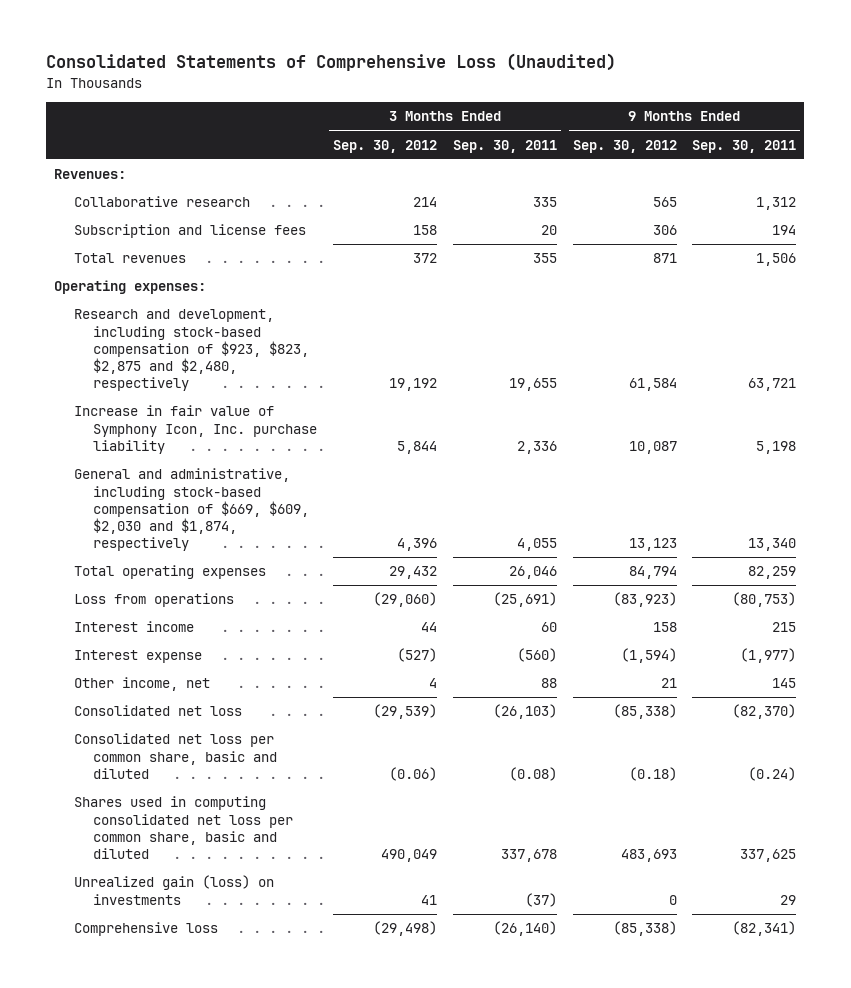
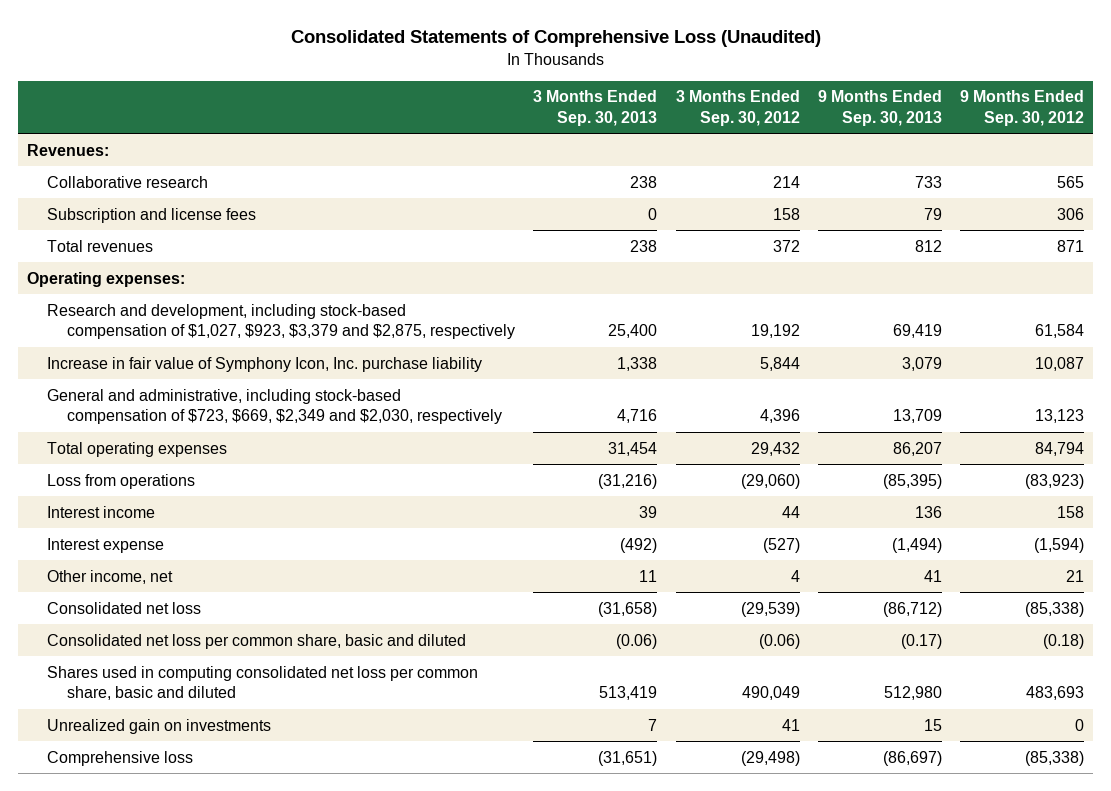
[452,139,557,153] Sep. 30, 2011 -> none
[692,139,797,153] Sep. 30, 2011 -> none
none -> [533,90,658,126] 3 Months Ended Sep. 30, 2013
none -> [817,90,942,126] 9 Months Ended Sep. 30, 2013
[73,309,310,392] Research and development, including stock-based compensation of $923, $823, $2,875 and $2,480, respectively -> [47,303,515,340] Research and development, including stock-based compensation of $1,027, $923, $3,379 and $2,875, respectively
[73,468,310,552] General and administrative, including stock-based compensation of $669, $609, $2,030 and $1,874, respectively -> [47,388,502,425] General and administrative, including stock-based compensation of $723, $669, $2,349 and $2,030, respectively
[73,875,274,905] Unrealized gain (loss) on investments -> [47,718,272,734] Unrealized gain on investments

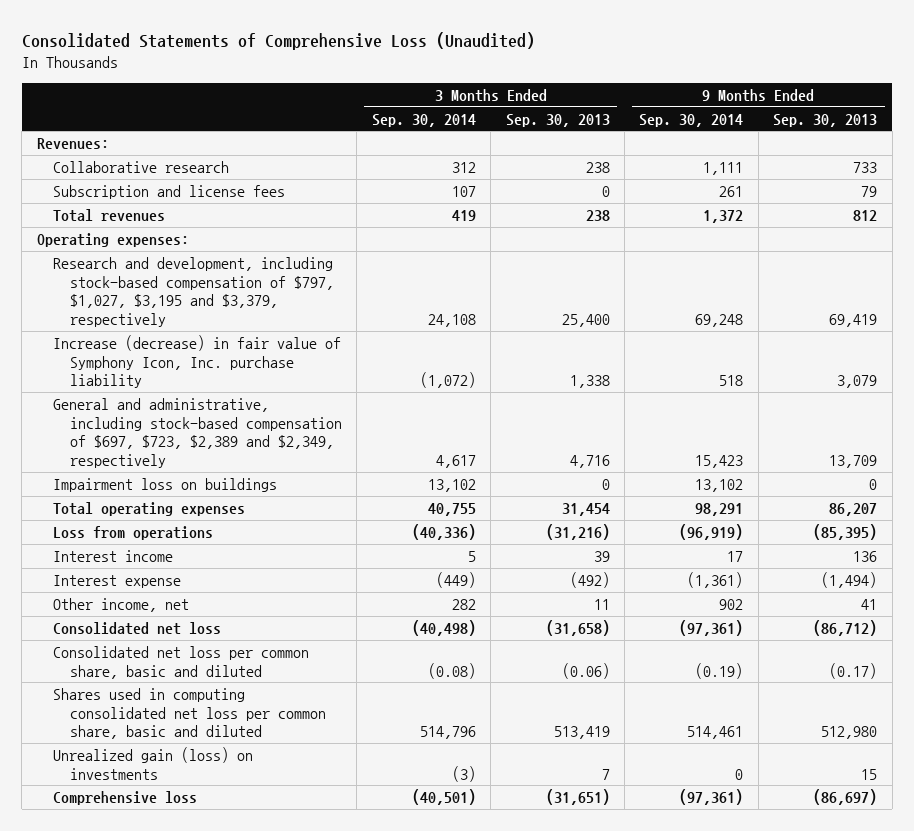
[675,90,800,126] 3 Months Ended Sep. 30, 2012 -> none
[960,90,1085,126] 9 Months Ended Sep. 30, 2012 -> none
none -> [371,113,476,127] Sep. 30, 2014
none -> [639,113,744,127] Sep. 30, 2014
[47,303,515,340] Research and development, including stock-based compensation of $1,027, $923, $3,379 and $2,875, respectively -> [53,256,334,328] Research and development, including stock-based compensation of $797, $1,027, $3,195 and $3,379, respectively
[47,356,483,372] Increase in fair value of Symphony Icon, Inc. purchase liability -> [53,334,342,389] Increase (decrease) in fair value of Symphony Icon, Inc. purchase liability
[47,388,502,425] General and administrative, including stock-based compensation of $723, $669, $2,349 and $2,030, respectively -> [53,397,342,469] General and administrative, including stock-based compensation of $697, $723, $2,389 and $2,349, respectively
none -> [53,477,278,492] Impairment loss on buildings
[47,718,272,734] Unrealized gain on investments -> [53,746,254,780] Unrealized gain (loss) on investments

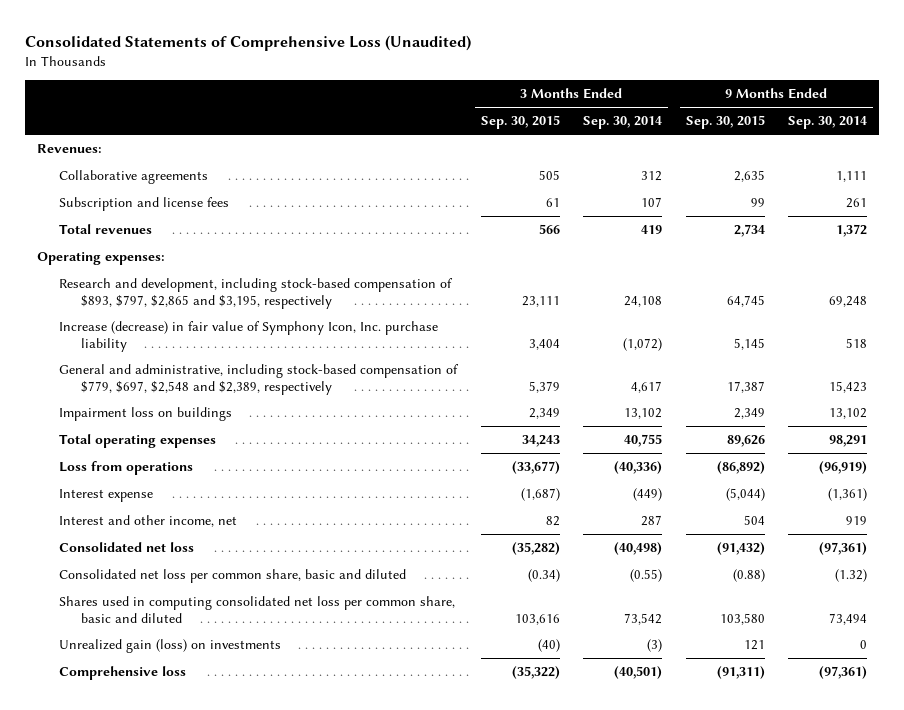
[505,113,610,127] Sep. 30, 2013 -> none
[773,113,878,127] Sep. 30, 2013 -> none
none -> [480,115,560,130] Sep. 30, 2015
none -> [685,115,765,130] Sep. 30, 2015
[53,160,230,173] Collaborative research -> [59,169,209,184] Collaborative agreements
[53,256,334,328] Research and development, including stock-based compensation of $797, $1,027, $3,195 and $3,379, respectively -> [59,277,454,309] Research and development, including stock-based compensation of $893, $797, $2,865 and $3,195, respectively
[53,397,342,469] General and administrative, including stock-based compensation of $697, $723, $2,389 and $2,349, respectively -> [59,363,460,395] General and administrative, including stock-based compensation of $779, $697, $2,548 and $2,389, respectively
[53,549,174,562] Interest income -> none
[53,597,190,612] Other income, net -> [59,514,238,527] Interest and other income, net
[451,598,476,610] 282 -> [641,514,663,526] 287
[719,598,744,610] 902 -> [846,515,868,525] 919
[427,662,476,679] (0.08) -> [630,568,663,582] (0.55)
[695,662,744,679] (0.19) -> [835,568,868,582] (1.32)
[419,726,476,740] 514,796 -> [624,612,663,625] 73,542
[687,726,744,740] 514,461 -> [829,612,868,625] 73,494

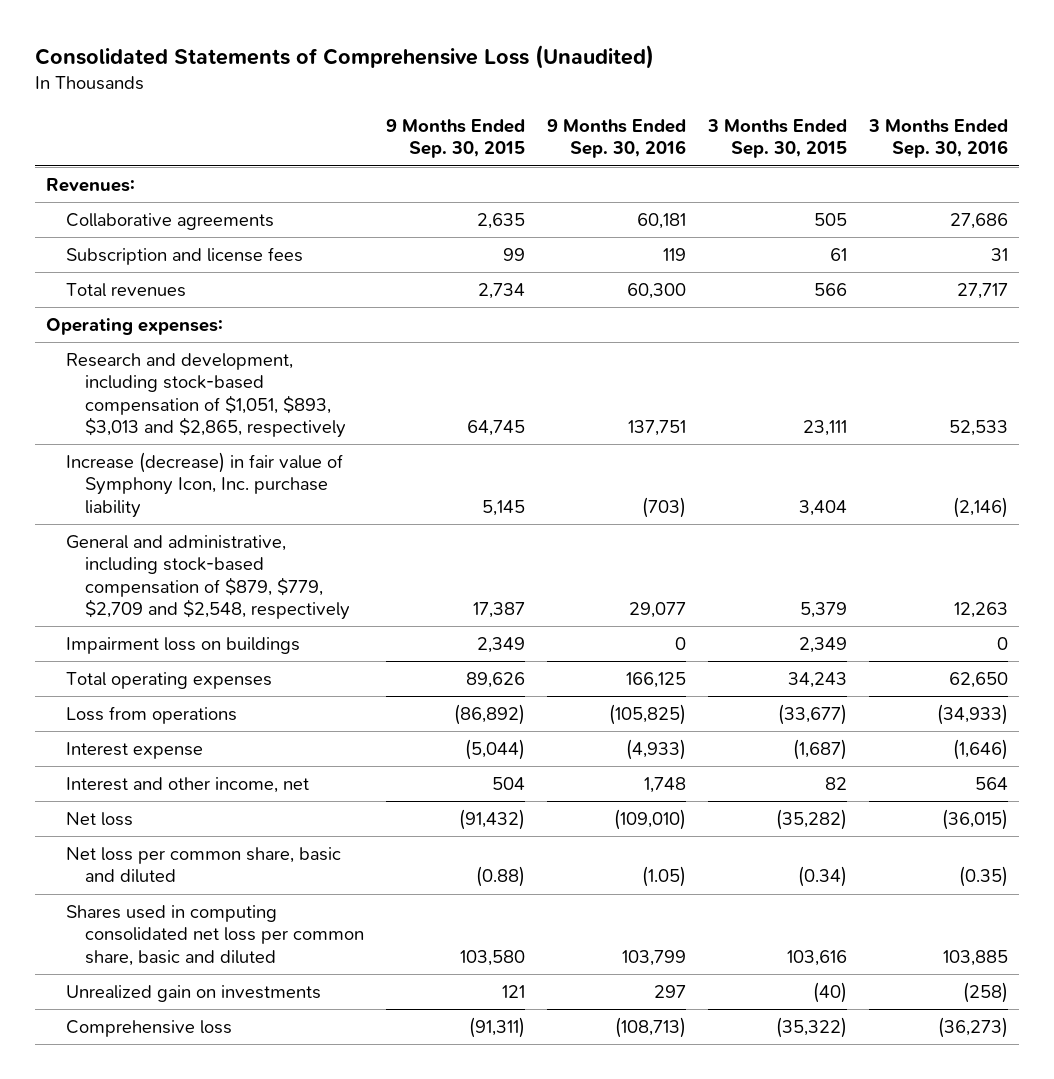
[583,116,663,130] Sep. 30, 2014 -> none
[788,116,868,130] Sep. 30, 2014 -> none
none -> [547,119,687,159] 9 Months Ended Sep. 30, 2016
none -> [867,119,1008,159] 3 Months Ended Sep. 30, 2016
[59,277,454,309] Research and development, including stock-based compensation of $893, $797, $2,865 and $3,195, respectively -> [65,353,347,438] Research and development, including stock-based compensation of $1,051, $893, $3,013 and $2,865, respectively
[59,363,460,395] General and administrative, including stock-based compensation of $779, $697, $2,548 and $2,389, respectively -> [65,535,351,620] General and administrative, including stock-based compensation of $879, $779, $2,709 and $2,548, respectively
[59,541,195,552] Consolidated net loss -> [65,812,133,827] Net loss
[59,568,407,583] Consolidated net loss per common share, basic and diluted -> [65,847,341,884] Net loss per common share, basic and diluted
[59,638,282,653] Unrealized gain (loss) on investments -> [65,985,321,1003] Unrealized gain on investments

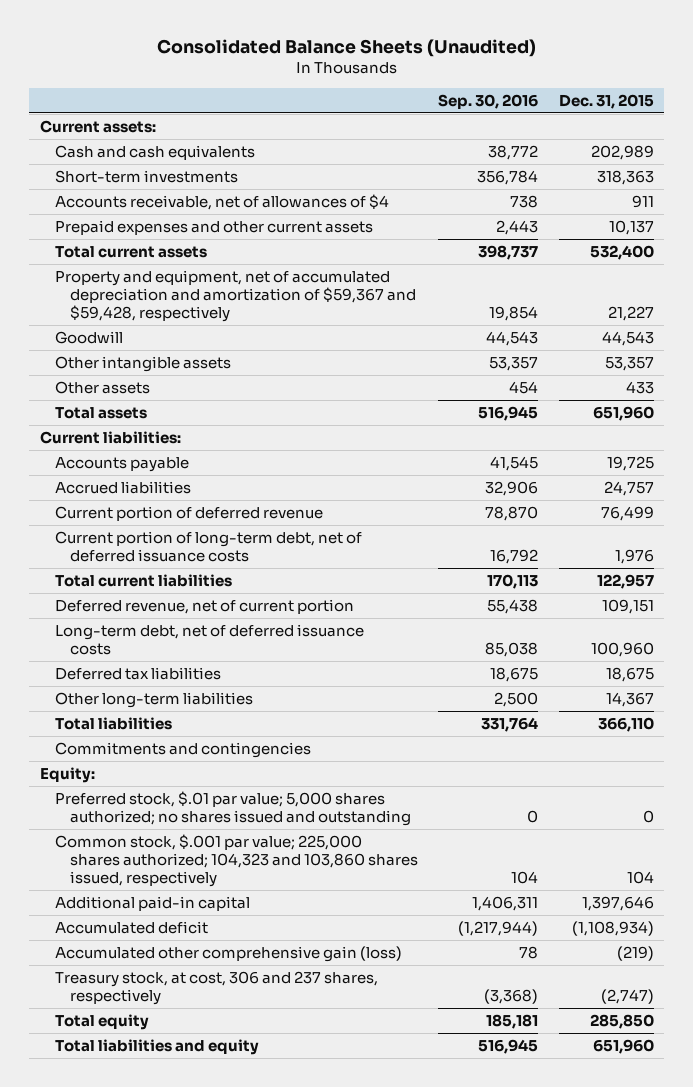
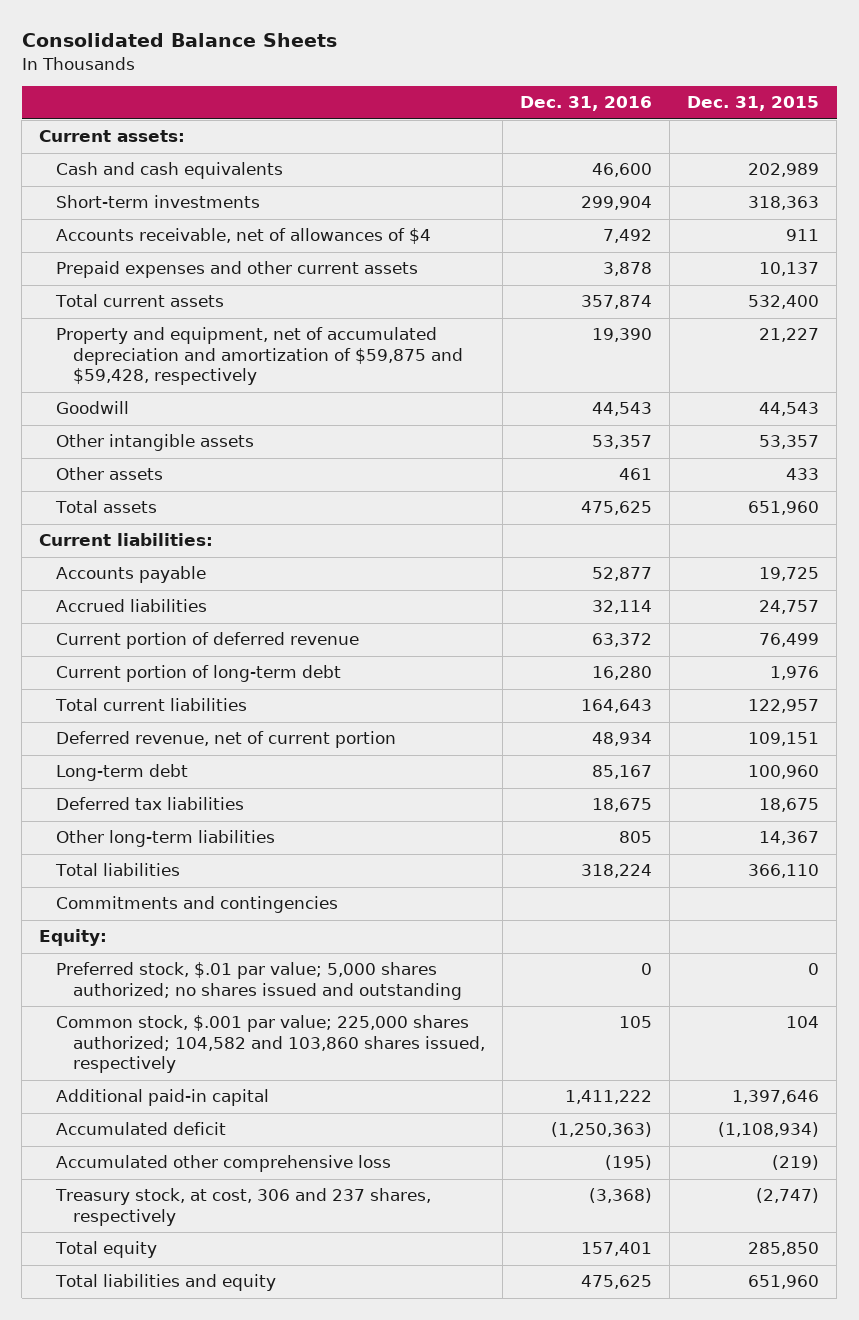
[156,38,536,57] Consolidated Balance Sheets (Unaudited) -> [21,33,337,48] Consolidated Balance Sheets
[438,93,539,109] Sep. 30, 2016 -> none
none -> [520,96,653,112] Dec. 31, 2016
[54,269,416,322] Property and equipment, net of accumulated depreciation and amortization of $59,367 and $59,428, respectively -> [56,327,464,386] Property and equipment, net of accumulated depreciation and amortization of $59,875 and $59,428, respectively
[54,530,362,562] Current portion of long-term debt, net of deferred issuance costs -> [56,665,342,683] Current portion of long-term debt
[54,623,364,655] Long-term debt, net of deferred issuance costs -> [56,764,189,782] Long-term debt
[54,833,418,887] Common stock, $.001 par value; 225,000 shares authorized; 104,323 and 103,860 shares issued, respectively -> [56,1015,486,1074] Common stock, $.001 par value; 225,000 shares authorized; 104,582 and 103,860 shares issued, respectively
[54,945,402,962] Accumulated other comprehensive gain (loss) -> [56,1155,392,1173] Accumulated other comprehensive loss

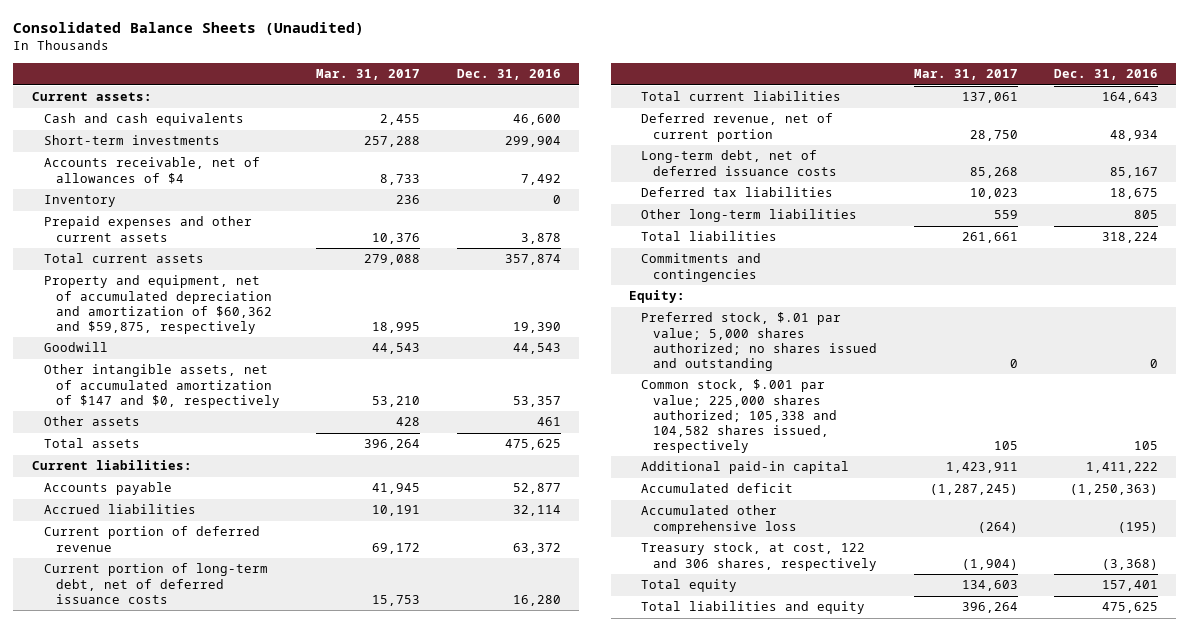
[21,33,337,48] Consolidated Balance Sheets -> [13,22,365,36] Consolidated Balance Sheets (Unaudited)
[687,96,820,112] Dec. 31, 2015 -> none
none -> [316,69,421,81] Mar. 31, 2017
none -> [43,195,116,208] Inventory
[56,327,464,386] Property and equipment, net of accumulated depreciation and amortization of $59,875 and $59,428, respectively -> [43,275,272,334] Property and equipment, net of accumulated depreciation and amortization of $60,362 and $59,875, respectively
[56,434,255,452] Other intangible assets -> [43,364,280,408] Other intangible assets, net of accumulated amortization of $147 and $0, respectively
[56,665,342,683] Current portion of long-term debt -> [43,563,268,604] Current portion of long-term debt, net of deferred issuance costs
[56,764,189,782] Long-term debt -> [641,150,838,176] Long-term debt, net of deferred issuance costs
[56,1015,486,1074] Common stock, $.001 par value; 225,000 shares authorized; 104,582 and 103,860 shares issued, respectively -> [641,379,838,453] Common stock, $.001 par value; 225,000 shares authorized; 105,338 and 104,582 shares issued, respectively
[55,1188,432,1226] Treasury stock, at cost, 306 and 237 shares, respectively -> [641,542,878,571] Treasury stock, at cost, 122 and 306 shares, respectively

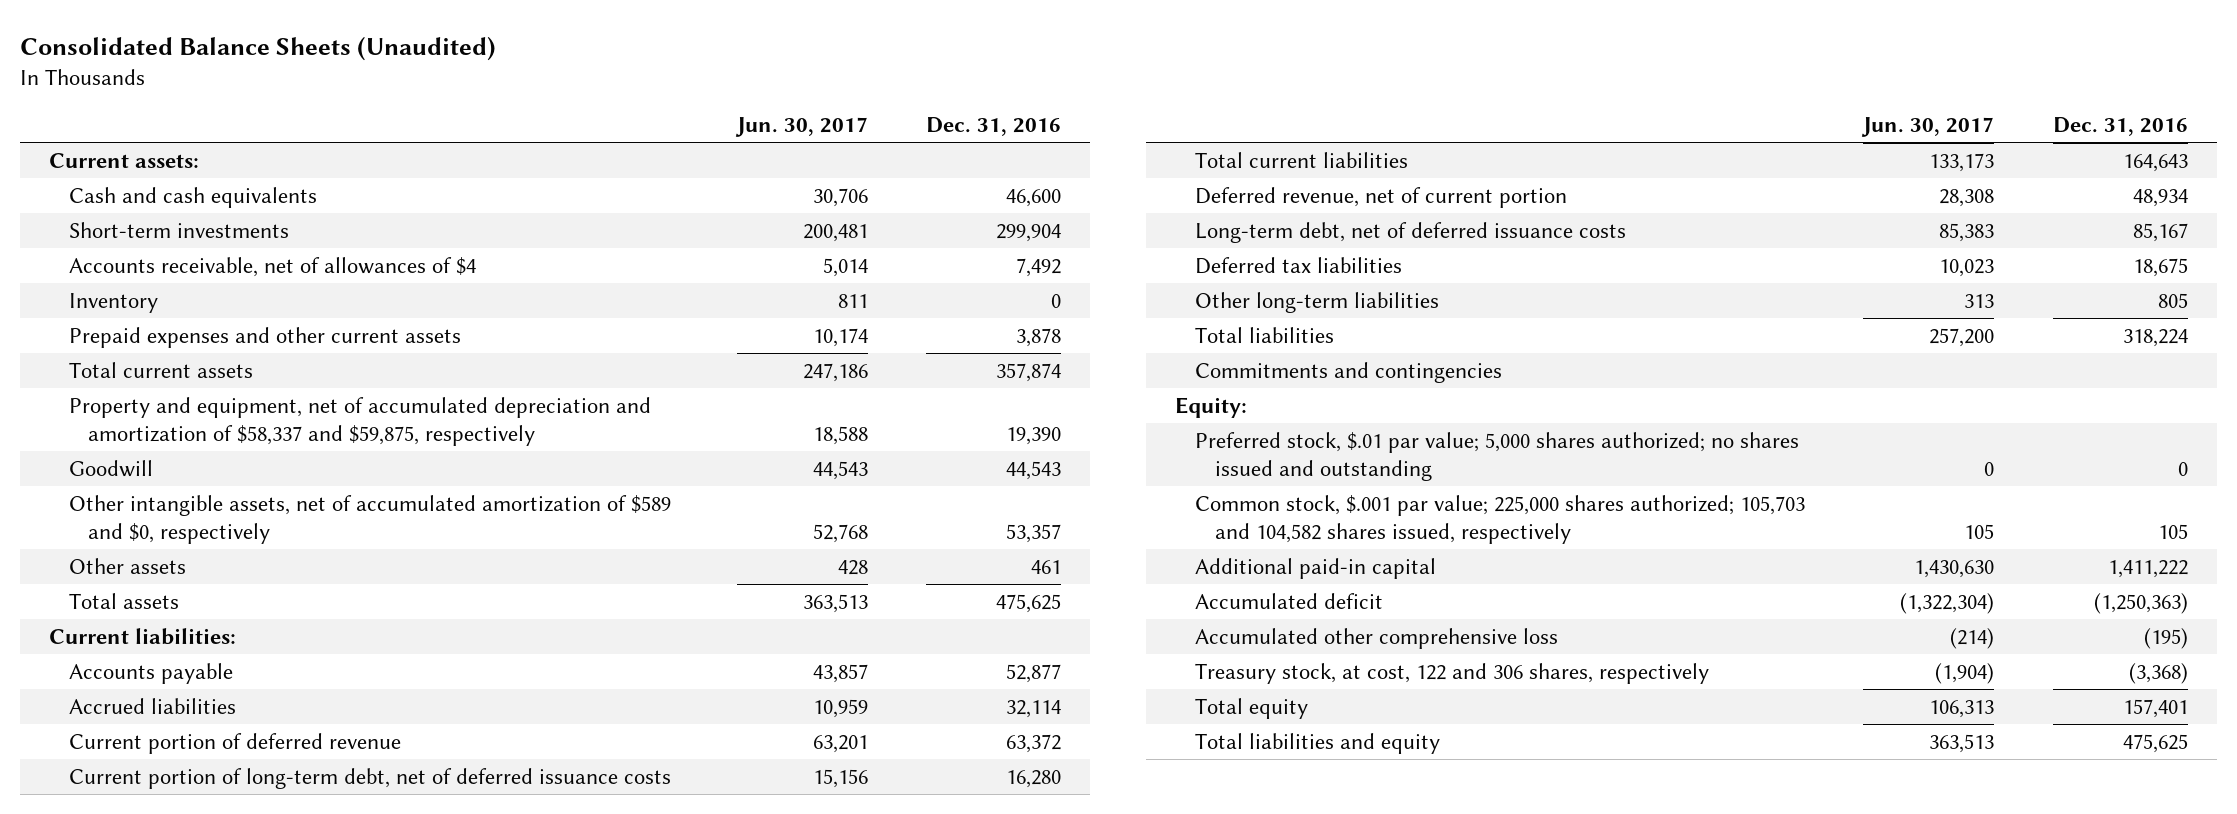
[316,69,421,81] Mar. 31, 2017 -> none
none -> [734,116,868,137] Jun. 30, 2017
[43,275,272,334] Property and equipment, net of accumulated depreciation and amortization of $60,362 and $59,875, respectively -> [68,396,651,447] Property and equipment, net of accumulated depreciation and amortization of $58,337 and $59,875, respectively
[43,364,280,408] Other intangible assets, net of accumulated amortization of $147 and $0, respectively -> [68,494,671,545] Other intangible assets, net of accumulated amortization of $589 and $0, respectively
[641,379,838,453] Common stock, $.001 par value; 225,000 shares authorized; 105,338 and 104,582 shares issued, respectively -> [1195,494,1806,545] Common stock, $.001 par value; 225,000 shares authorized; 105,703 and 104,582 shares issued, respectively

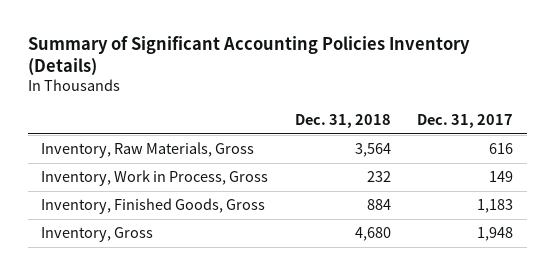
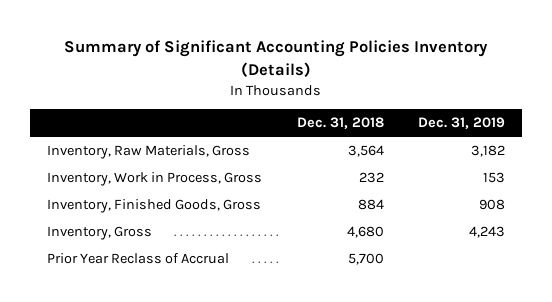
[417,114,514,129] Dec. 31, 2017 -> none
none -> [418,117,506,130] Dec. 31, 2019
none -> [46,253,229,265] Prior Year Reclass of Accrual

